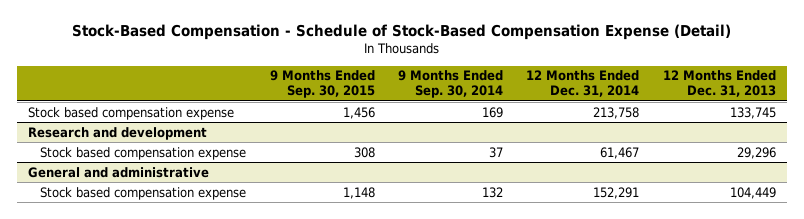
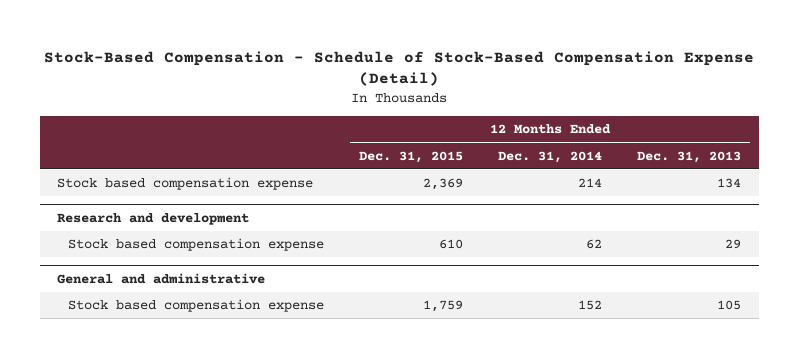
[269,70,375,99] 9 Months Ended Sep. 30, 2015 -> none
[398,70,504,99] 9 Months Ended Sep. 30, 2014 -> none
none -> [358,150,463,163] Dec. 31, 2015
[593,106,640,119] 213,758 -> [578,178,603,188] 214
[729,106,776,119] 133,745 -> [717,178,742,189] 134
[600,146,640,159] 61,467 -> [586,239,603,250] 62
[736,146,776,159] 29,296 -> [725,239,742,250] 29
[593,186,640,199] 152,291 -> [578,300,603,311] 152
[729,186,776,199] 104,449 -> [717,300,742,311] 105

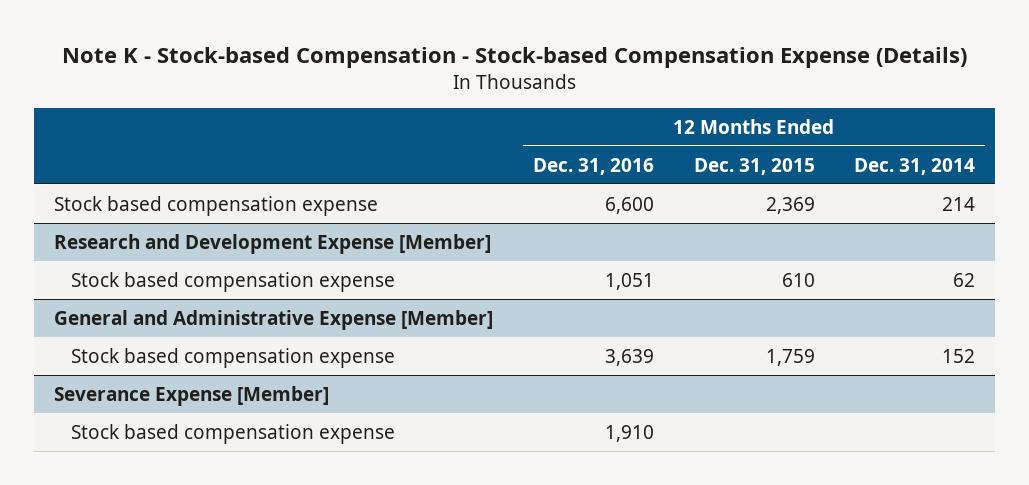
[44,50,755,87] Stock-Based Compensation - Schedule of Stock-Based Compensation Expense (Detail) -> [61,47,967,69] Note K - Stock-based Compensation - Stock-based Compensation Expense (Details)
[637,150,742,163] Dec. 31, 2013 -> none
none -> [532,157,654,175] Dec. 31, 2016
[57,212,250,225] Research and development -> [53,233,491,254] Research and Development Expense [Member]
[57,272,266,284] General and administrative -> [53,309,493,330] General and Administrative Expense [Member]
none -> [53,385,329,406] Severance Expense [Member]
none -> [70,423,395,444] Stock based compensation expense

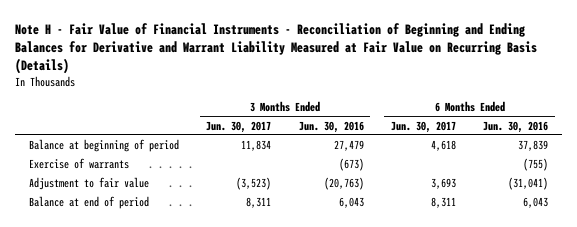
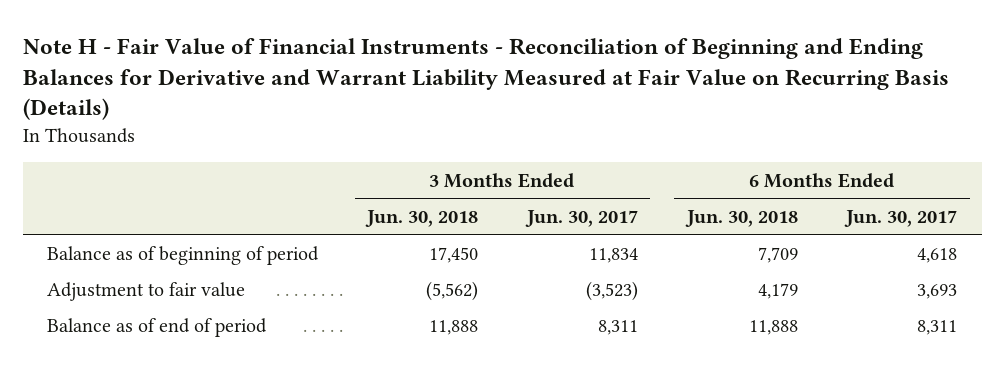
[298,120,364,133] Jun. 30, 2016 -> none
[483,120,549,133] Jun. 30, 2016 -> none
none -> [365,209,479,227] Jun. 30, 2018
none -> [684,209,798,227] Jun. 30, 2018
[29,158,130,170] Exercise of warrants -> none
[29,139,180,153] Balance at beginning of period -> [47,245,320,265] Balance as of beginning of period
[29,196,150,210] Balance at end of period -> [47,317,268,337] Balance as of end of period

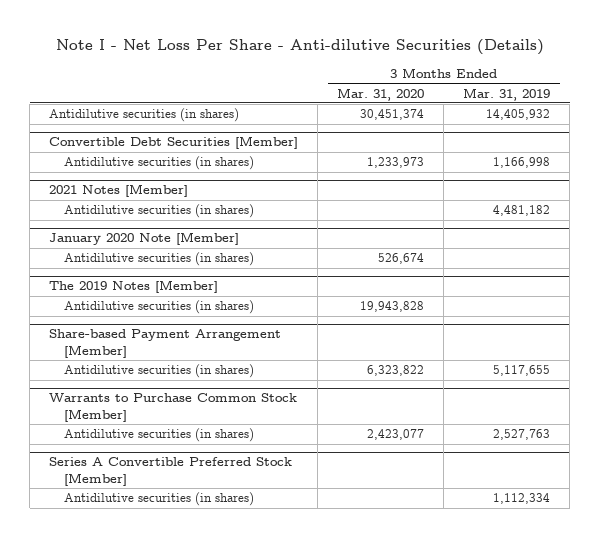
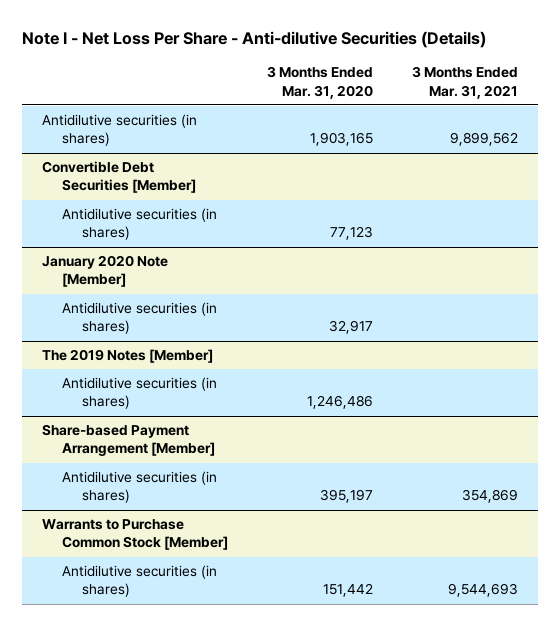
[463,87,551,101] Mar. 31, 2019 -> none
none -> [412,66,519,99] 3 Months Ended Mar. 31, 2021
[360,109,425,121] 30,451,374 -> [309,132,373,147] 1,903,165
[49,184,189,198] 2021 Notes [Member] -> none
[63,204,254,219] Antidilutive securities (in shares) -> none
[367,157,425,169] 1,233,973 -> [329,226,373,241] 77,123
[378,253,425,265] 526,674 -> [328,320,373,335] 32,917
[360,301,425,313] 19,943,828 -> [306,395,373,410] 1,246,486
[367,365,425,377] 6,323,822 -> [319,489,373,504] 395,197
[49,457,293,486] Series A Convertible Preferred Stock [Member] -> none
[63,492,254,507] Antidilutive securities (in shares) -> none
[367,429,425,441] 2,423,077 -> [322,583,373,598] 151,442

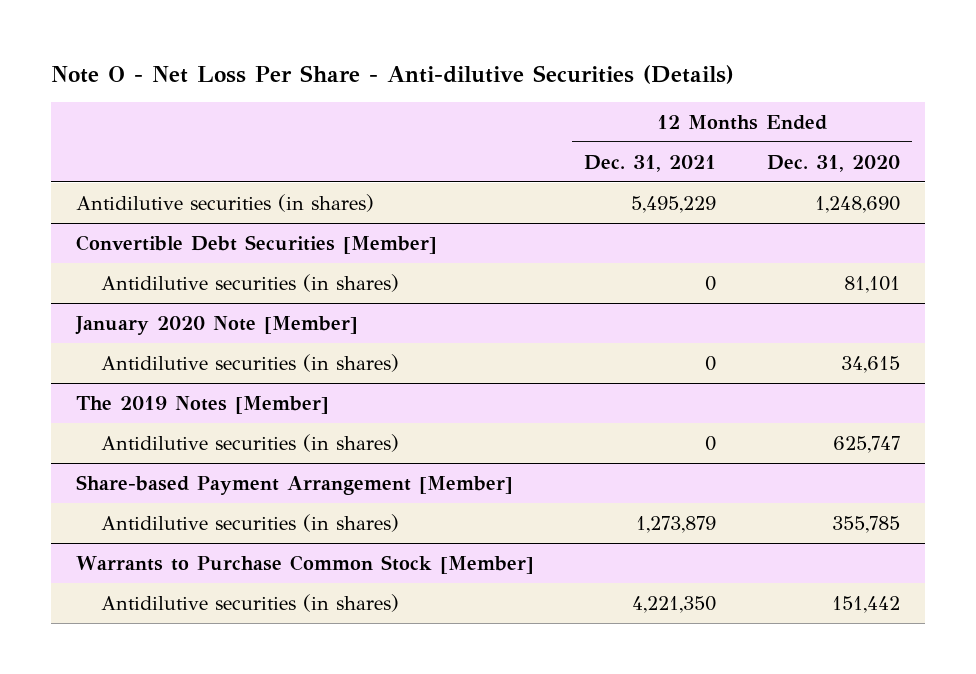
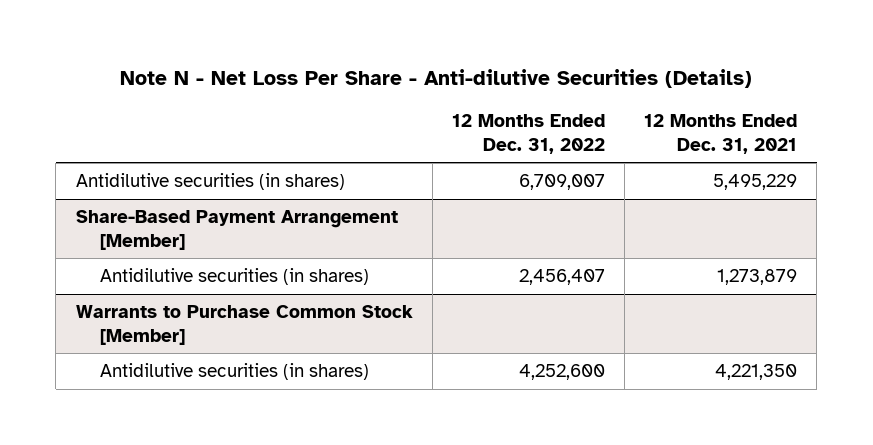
[50,65,734,85] Note O - Net Loss Per Share - Anti-dilutive Securities (Details) -> [120,68,753,88] Note N - Net Loss Per Share - Anti-dilutive Securities (Details)
[766,154,900,172] Dec. 31, 2020 -> none
none -> [451,114,605,154] 12 Months Ended Dec. 31, 2022
[75,234,437,254] Convertible Debt Securities [Member] -> none
[101,273,400,292] Antidilutive securities (in shares) -> none
[74,315,358,335] January 2020 Note [Member] -> none
[101,353,400,372] Antidilutive securities (in shares) -> none
[75,395,329,414] The 2019 Notes [Member] -> none
[101,433,400,452] Antidilutive securities (in shares) -> none
[75,474,513,495] Share-based Payment Arrangement [Member] -> [75,210,398,250] Share-Based Payment Arrangement [Member]

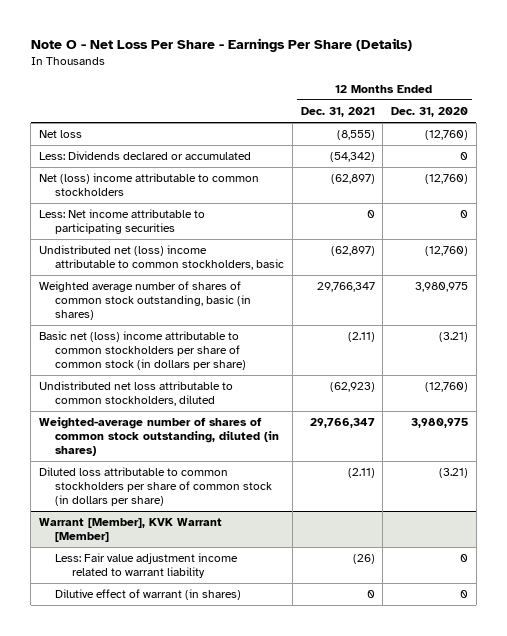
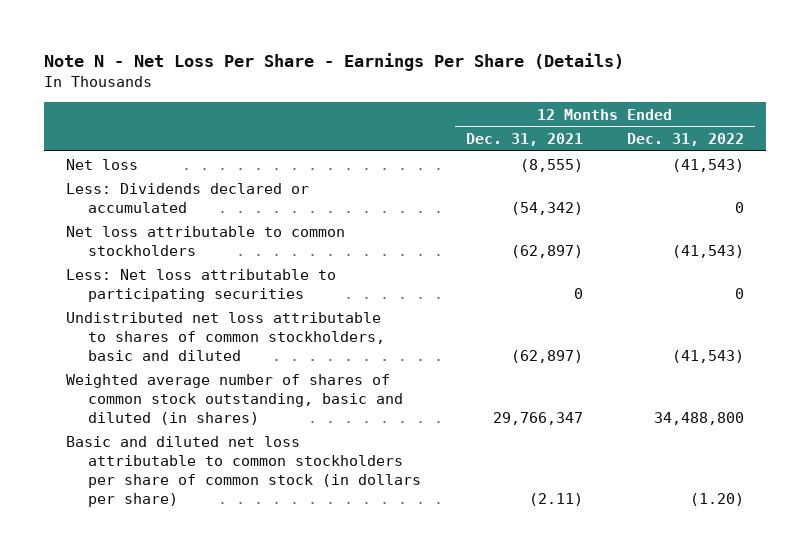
[30,38,412,53] Note O - Net Loss Per Share - Earnings Per Share (Details) -> [43,52,624,71] Note N - Net Loss Per Share - Earnings Per Share (Details)
[390,107,468,118] Dec. 31, 2020 -> none
none -> [627,133,745,147] Dec. 31, 2022
[38,381,233,407] Undistributed net loss attributable to common stockholders, diluted -> none
[38,417,280,456] Weighted-average number of shares of common stock outstanding, diluted (in shares) -> none
[38,467,273,506] Diluted loss attributable to common stockholders per share of common stock (in dollars per share) -> none
[38,518,222,543] Warrant [Member], KVK Warrant [Member] -> none
[55,553,239,579] Less: Fair value adjustment income related to warrant liability -> none
[55,589,242,601] Dilutive effect of warrant (in shares) -> none
[38,173,259,197] Net (loss) income attributable to common stockholders -> [66,225,346,256] Net loss attributable to common stockholders
[38,209,205,235] Less: Net income attributable to participating securities -> [66,268,337,302] Less: Net loss attributable to participating securities
[38,245,285,271] Undistributed net (loss) income attributable to common stockholders, basic -> [66,311,386,361] Undistributed net loss attributable to shares of common stockholders, basic and diluted
[38,281,252,320] Weighted average number of shares of common stock outstanding, basic (in shares) -> [66,373,404,425] Weighted average number of shares of common stock outstanding, basic and diluted (in shares)
[38,331,247,370] Basic net (loss) income attributable to common stockholders per share of common stock (in dollars per share) -> [66,435,422,507] Basic and diluted net loss attributable to common stockholders per share of common stock (in dollars per share)

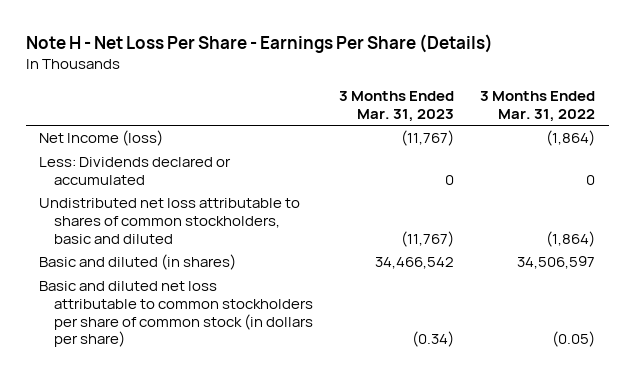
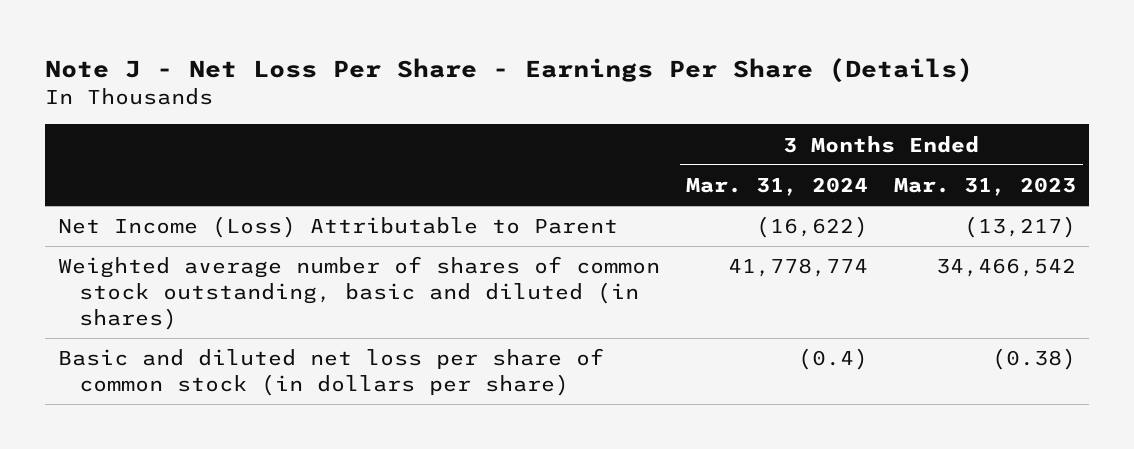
[26,34,494,54] Note H - Net Loss Per Share - Earnings Per Share (Details) -> [45,57,974,83] Note J - Net Loss Per Share - Earnings Per Share (Details)
[480,91,596,122] 3 Months Ended Mar. 31, 2022 -> none
none -> [686,176,869,196] Mar. 31, 2024
[39,157,232,185] Less: Dividends declared or accumulated -> none
[39,198,301,244] Undistributed net loss attributable to shares of common stockholders, basic and diluted -> none
[39,130,164,147] Net Income (loss) -> [58,216,619,239] Net Income (Loss) Attributable to Parent
[400,130,454,147] (11,767) -> [964,216,1077,239] (13,217)
[39,254,237,271] Basic and diluted (in shares) -> [58,256,661,330] Weighted average number of shares of common stock outstanding, basic and diluted (in shares)
[39,281,313,348] Basic and diluted net loss attributable to common stockholders per share of common stock (in dollars per share) -> [58,348,605,397] Basic and diluted net loss per share of common stock (in dollars per share)
[411,331,454,348] (0.34) -> [992,348,1077,371] (0.38)

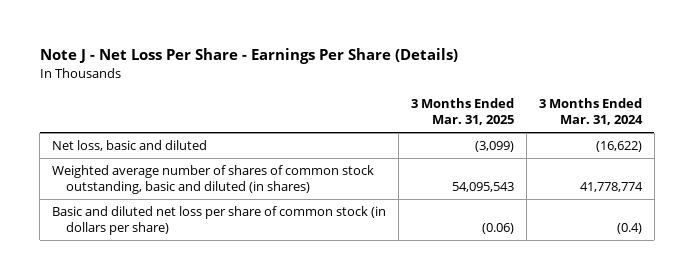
[894,176,1077,196] Mar. 31, 2023 -> none
none -> [410,98,514,126] 3 Months Ended Mar. 31, 2025
[58,216,619,239] Net Income (Loss) Attributable to Parent -> [52,140,208,152] Net loss, basic and diluted

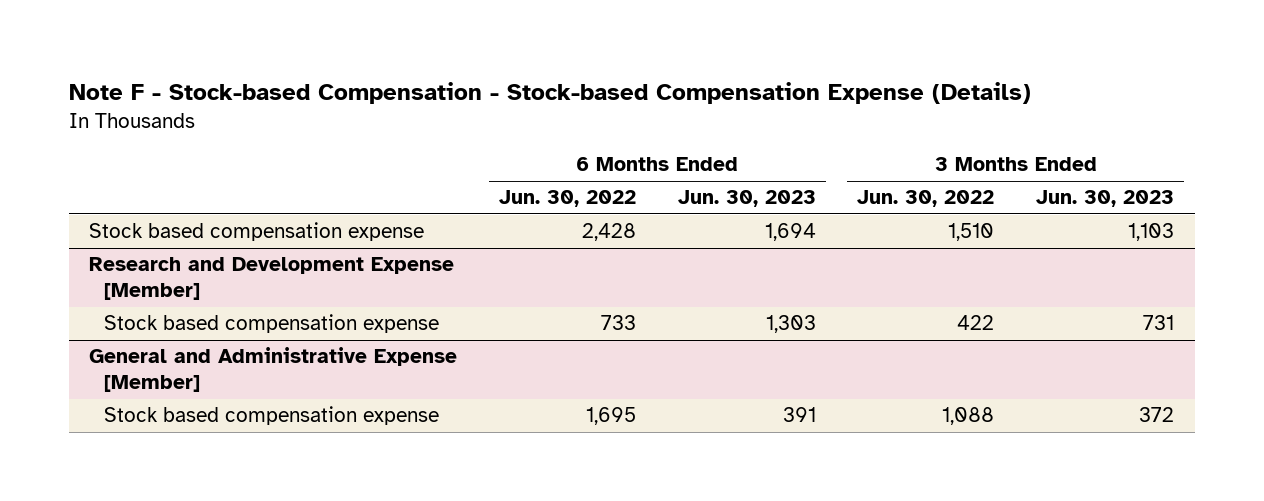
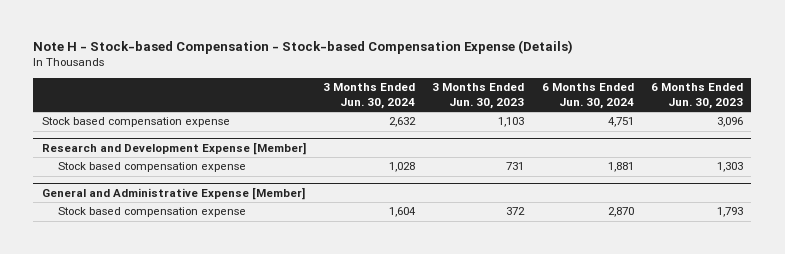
[68,82,1031,105] Note F - Stock-based Compensation - Stock-based Compensation Expense (Details) -> [33,40,574,55] Note H - Stock-based Compensation - Stock-based Compensation Expense (Details)
[499,190,637,208] Jun. 30, 2022 -> none
[857,190,995,208] Jun. 30, 2022 -> none
none -> [323,83,416,109] 3 Months Ended Jun. 30, 2024
none -> [541,83,634,109] 6 Months Ended Jun. 30, 2024
[764,223,816,242] 1,694 -> [716,117,743,128] 3,096
[782,407,816,423] 391 -> [716,207,743,218] 1,793

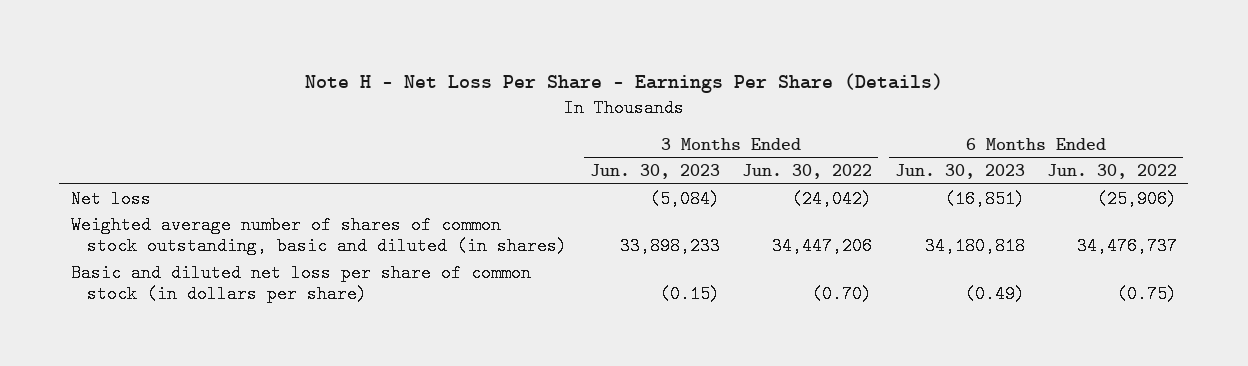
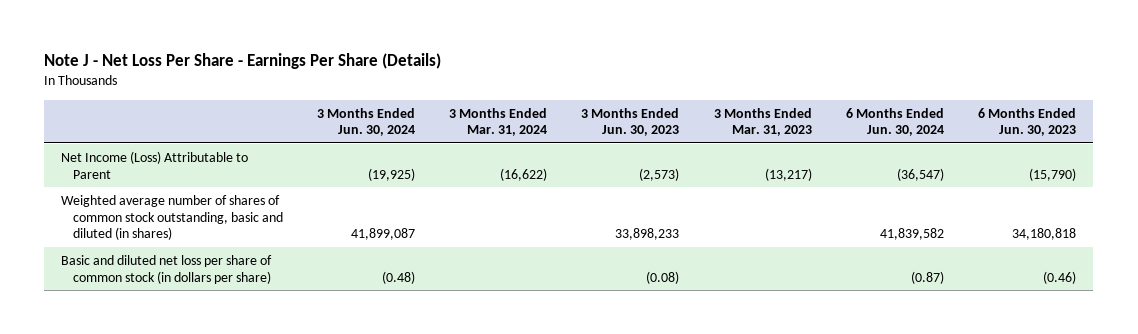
[304,72,943,93] Note H - Net Loss Per Share - Earnings Per Share (Details) -> [44,53,442,70] Note J - Net Loss Per Share - Earnings Per Share (Details)
[742,164,873,180] Jun. 30, 2022 -> none
[1047,164,1178,180] Jun. 30, 2022 -> none
none -> [317,107,416,137] 3 Months Ended Jun. 30, 2024
none -> [449,107,548,137] 3 Months Ended Mar. 31, 2024
none -> [713,107,812,137] 3 Months Ended Mar. 31, 2023
none -> [845,107,944,137] 6 Months Ended Jun. 30, 2024
[70,189,151,208] Net loss -> none
none -> [61,150,249,179] Net Income (Loss) Attributable to Parent
[659,284,720,303] (0.15) -> [646,270,680,284] (0.08)
[964,284,1025,303] (0.49) -> [1043,270,1077,284] (0.46)

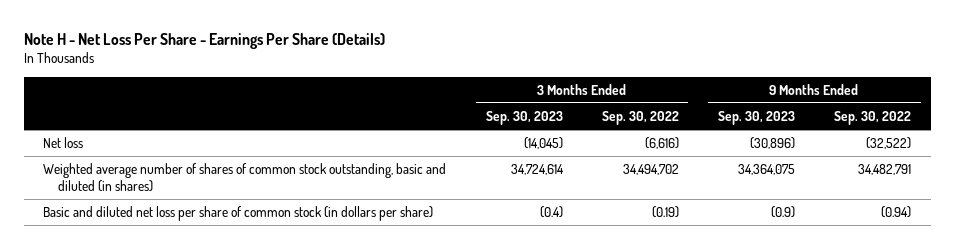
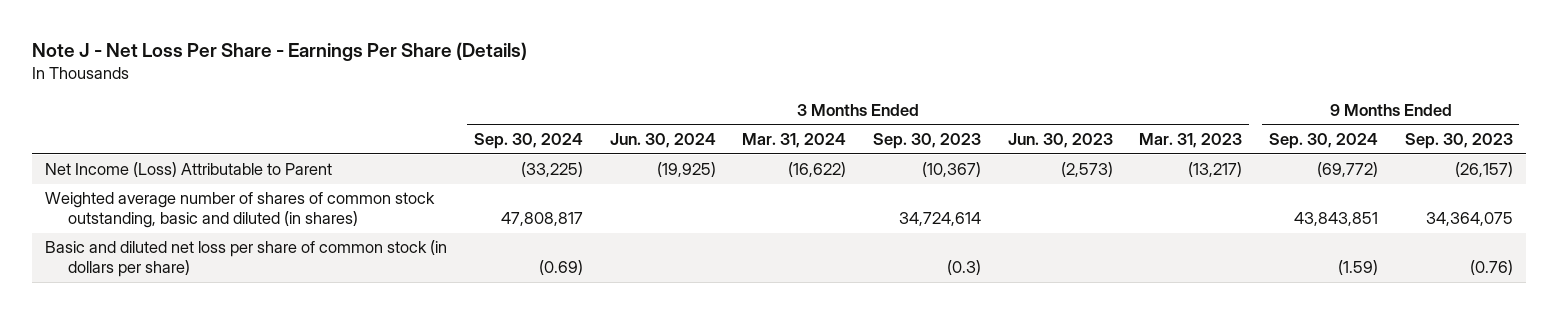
[23,32,385,49] Note H - Net Loss Per Share - Earnings Per Share (Details) -> [32,42,528,62] Note J - Net Loss Per Share - Earnings Per Share (Details)
[601,110,679,125] Sep. 30, 2022 -> none
[834,110,912,125] Sep. 30, 2022 -> none
none -> [474,133,584,150] Sep. 30, 2024
none -> [609,133,716,149] Jun. 30, 2024
none -> [742,133,847,149] Mar. 31, 2024
none -> [1007,133,1113,149] Jun. 30, 2023
none -> [1139,133,1243,149] Mar. 31, 2023
none -> [1269,133,1379,150] Sep. 30, 2024
[43,137,84,149] Net loss -> none
none -> [45,162,333,178] Net Income (Loss) Attributable to Parent
[539,206,563,219] (0.4) -> [947,260,982,276] (0.3)
[770,206,795,219] (0.9) -> [1469,260,1513,276] (0.76)

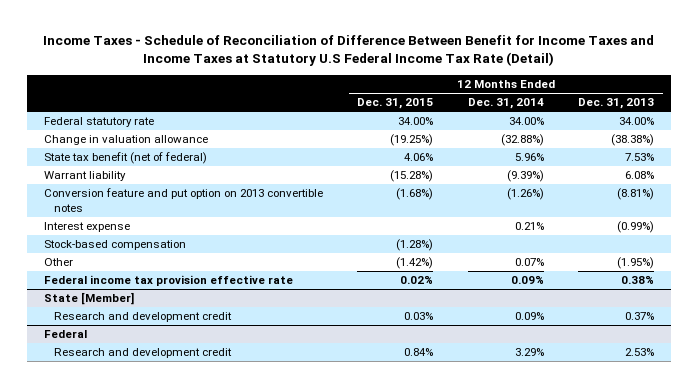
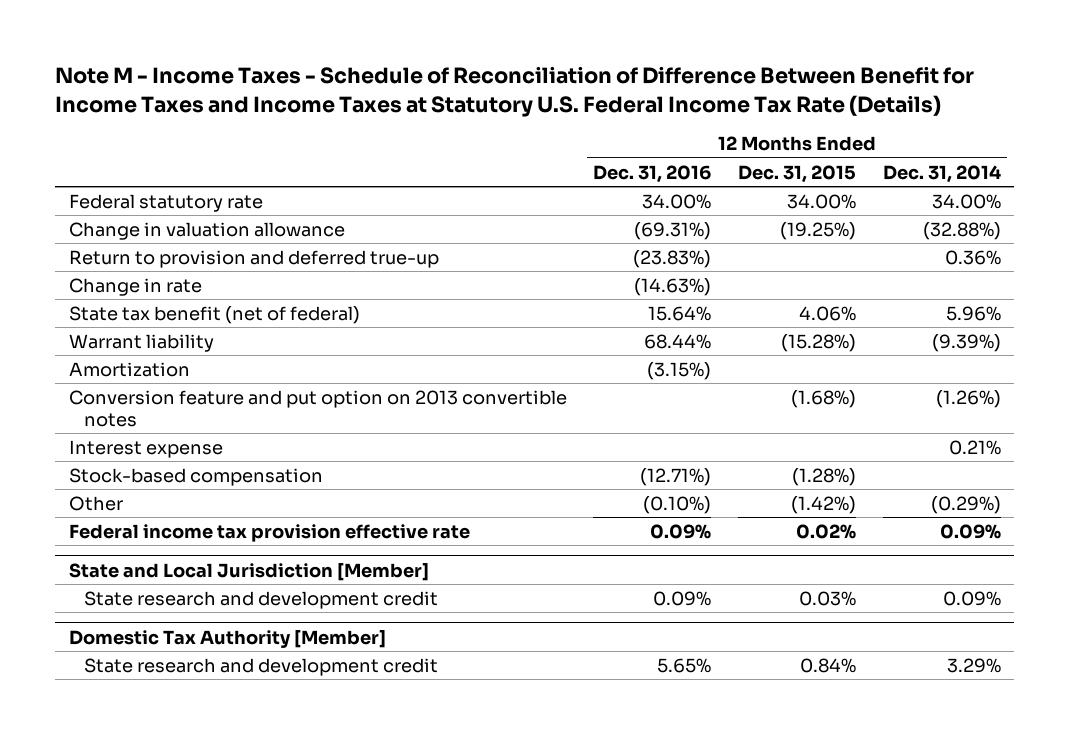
[43,35,655,67] Income Taxes - Schedule of Reconciliation of Difference Between Benefit for Income Taxes and Income Taxes at Statutory U.S Federal Income Tax Rate (Detail) -> [55,66,975,117] Note M - Income Taxes - Schedule of Reconciliation of Difference Between Benefit for Income Taxes and Income Taxes at Statutory U.S. Federal Income Tax Rate (Details)
[578,98,655,110] Dec. 31, 2013 -> none
none -> [593,164,712,183] Dec. 31, 2016
none -> [68,249,439,268] Return to provision and deferred true-up
none -> [68,277,202,296] Change in rate
none -> [68,361,190,377] Amortization
[514,258,544,267] 0.07% -> [930,495,1001,514] (0.29%)
[44,292,135,306] State [Member] -> [68,562,429,581] State and Local Jurisdiction [Member]
[53,312,232,323] Research and development credit -> [83,590,438,609] State research and development credit
[44,330,88,339] Federal -> [68,629,386,648] Domestic Tax Authority [Member]
[53,348,232,359] Research and development credit -> [83,657,438,676] State research and development credit

